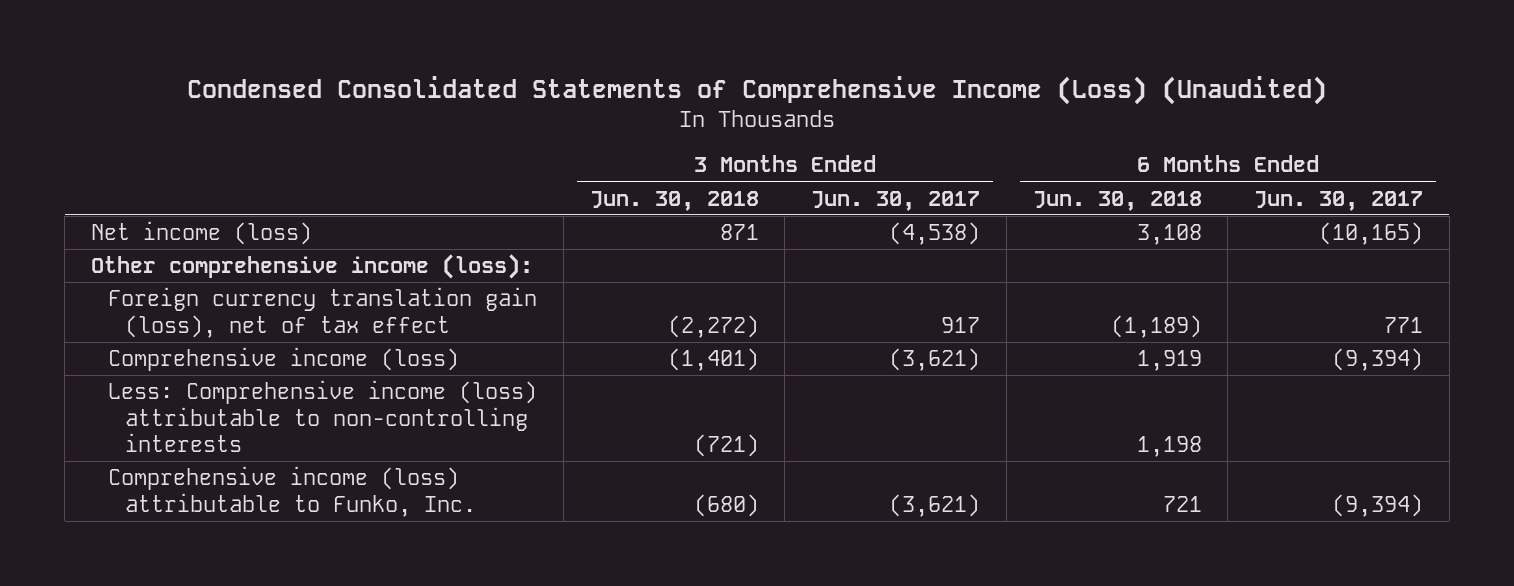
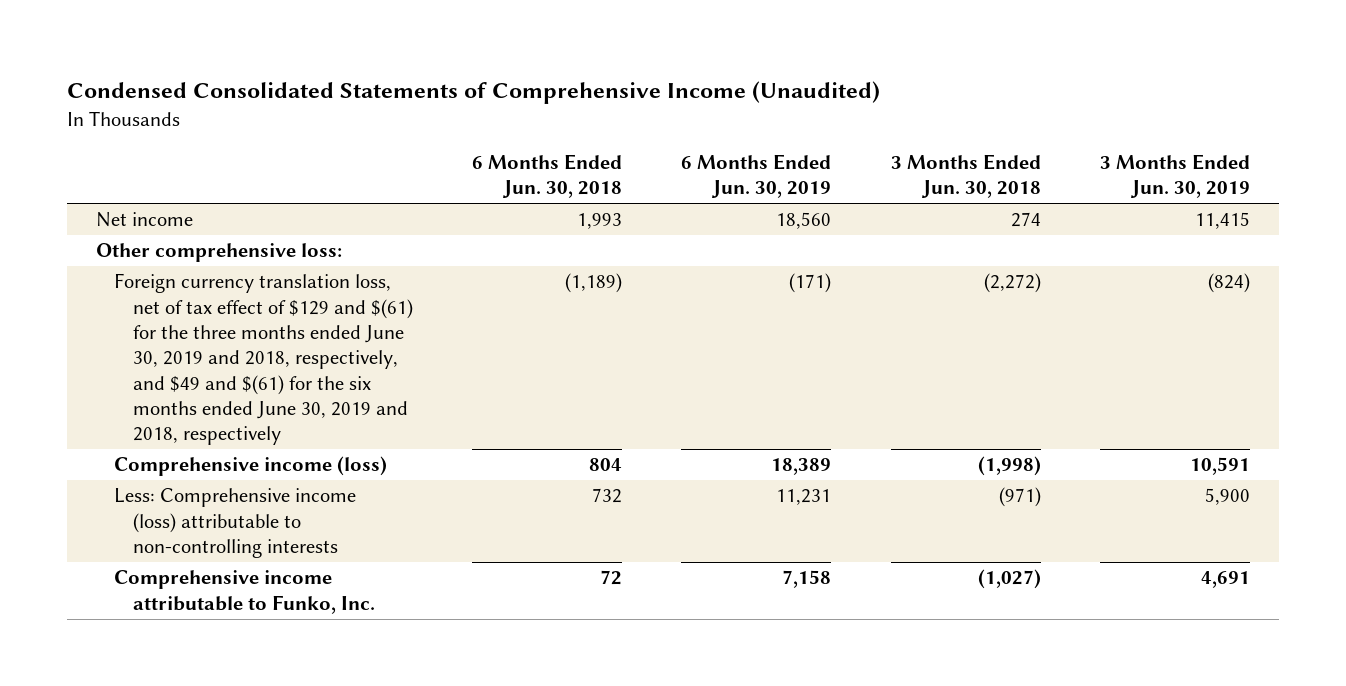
[187,76,1328,106] Condensed Consolidated Statements of Comprehensive Income (Loss) (Unaudited) -> [66,81,880,105] Condensed Consolidated Statements of Comprehensive Income (Unaudited)
[811,190,981,211] Jun. 30, 2017 -> none
[1254,190,1424,211] Jun. 30, 2017 -> none
none -> [681,154,832,199] 6 Months Ended Jun. 30, 2019
none -> [1099,154,1250,199] 3 Months Ended Jun. 30, 2019
[91,221,313,246] Net income (loss) -> [96,212,194,228] Net income
[719,224,759,241] 871 -> [1010,212,1041,228] 274
[1136,224,1202,246] 3,108 -> [576,213,622,230] 1,993
[91,254,534,280] Other comprehensive income (loss): -> [96,243,343,263] Other comprehensive loss:
[108,287,538,338] Foreign currency translation gain (loss), net of tax effect -> [114,273,413,446] Foreign currency translation loss, net of tax effect of $129 and $(61) for the three months ended June 30, 2019 and 2018, respectively, and $49 and $(61) for the six months ended June 30, 2019 and 2018, respectively
[667,348,759,372] (1,401) -> [977,456,1041,477] (1,998)
[1136,350,1202,372] 1,919 -> [588,458,622,472] 804
[693,434,759,458] (721) -> [998,487,1041,508] (971)
[1136,436,1202,458] 1,198 -> [591,488,622,504] 732
[108,466,477,517] Comprehensive income (loss) attributable to Funko, Inc. -> [114,570,375,614] Comprehensive income attributable to Funko, Inc.
[693,493,759,517] (680) -> [977,569,1041,590] (1,027)
[1162,495,1202,512] 721 -> [599,570,622,586] 72

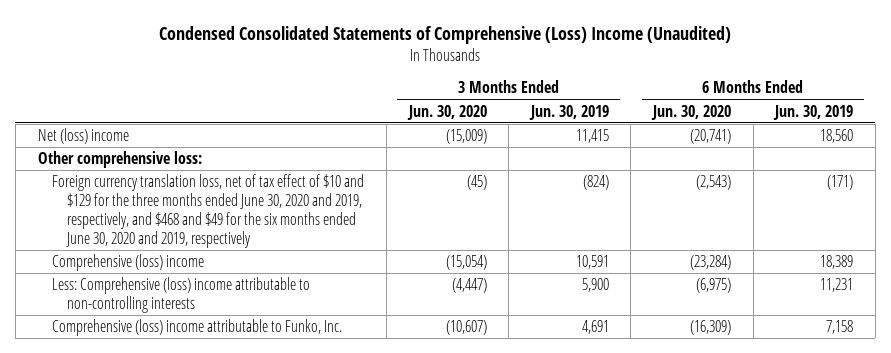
[66,81,880,105] Condensed Consolidated Statements of Comprehensive Income (Unaudited) -> [159,25,732,44] Condensed Consolidated Statements of Comprehensive (Loss) Income (Unaudited)
[471,154,622,199] 6 Months Ended Jun. 30, 2018 -> none
[890,154,1041,199] 3 Months Ended Jun. 30, 2018 -> none
none -> [406,104,487,120] Jun. 30, 2020
none -> [651,104,732,120] Jun. 30, 2020
[96,212,194,228] Net income -> [37,128,129,145] Net (loss) income
[114,273,413,446] Foreign currency translation loss, net of tax effect of $129 and $(61) for the three months ended June 30, 2019 and 2018, respectively, and $49 and $(61) for the six months ended June 30, 2019 and 2018, respectively -> [52,174,365,249] Foreign currency translation loss, net of tax effect of $10 and $129 for the three months ended June 30, 2020 and 2019, respectively, and $468 and $49 for the six months ended June 30, 2020 and 2019, respectively
[114,456,388,477] Comprehensive income (loss) -> [52,254,205,272] Comprehensive (loss) income
[114,488,357,558] Less: Comprehensive income (loss) attributable to non-controlling interests -> [52,277,311,314] Less: Comprehensive (loss) income attributable to non-controlling interests
[114,570,375,614] Comprehensive income attributable to Funko, Inc. -> [52,319,343,337] Comprehensive (loss) income attributable to Funko, Inc.

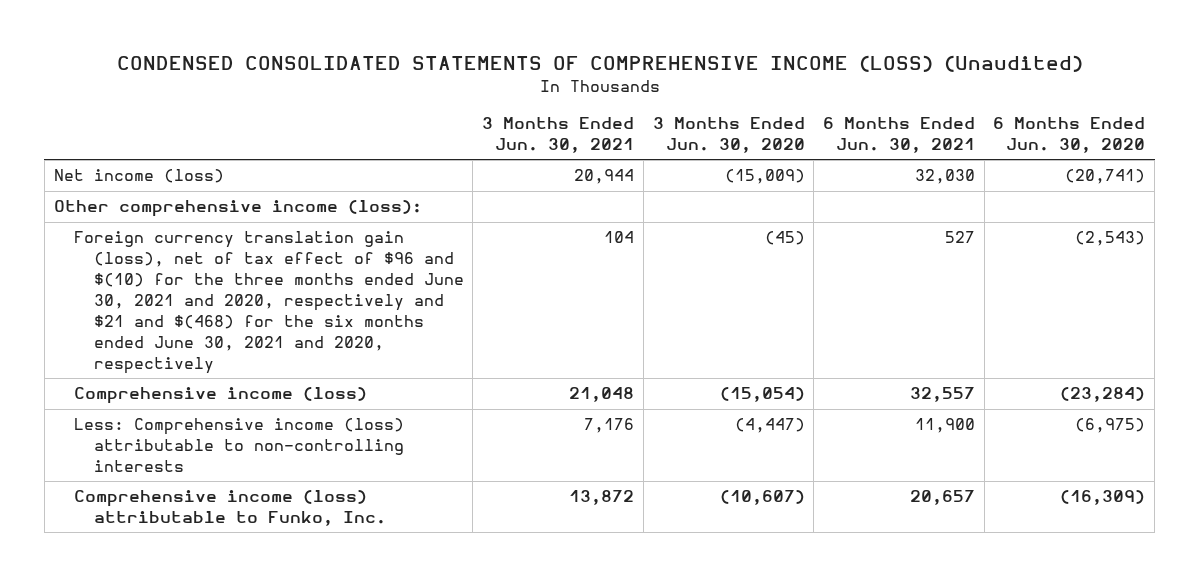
[159,25,732,44] Condensed Consolidated Statements of Comprehensive (Loss) Income (Unaudited) -> [116,54,1083,72] CONDENSED CONSOLIDATED STATEMENTS OF COMPREHENSIVE INCOME (LOSS) (Unaudited)
[528,104,609,120] Jun. 30, 2019 -> none
[773,104,854,120] Jun. 30, 2019 -> none
none -> [482,117,635,154] 3 Months Ended Jun. 30, 2021
none -> [823,117,976,154] 6 Months Ended Jun. 30, 2021
[37,128,129,145] Net (loss) income -> [53,169,224,184] Net income (loss)
[37,151,202,169] Other comprehensive loss: -> [53,200,422,218] Other comprehensive income (loss):
[52,174,365,249] Foreign currency translation loss, net of tax effect of $10 and $129 for the three months ended June 30, 2020 and 2019, respectively, and $468 and $49 for the six months ended June 30, 2020 and 2019, respectively -> [73,231,464,374] Foreign currency translation gain (loss), net of tax effect of $96 and $(10) for the three months ended June 30, 2021 and 2020, respectively and $21 and $(468) for the six months ended June 30, 2021 and 2020, respectively
[52,254,205,272] Comprehensive (loss) income -> [73,387,367,405] Comprehensive income (loss)
[52,277,311,314] Less: Comprehensive (loss) income attributable to non-controlling interests -> [73,418,404,473] Less: Comprehensive income (loss) attributable to non-controlling interests
[52,319,343,337] Comprehensive (loss) income attributable to Funko, Inc. -> [73,490,386,527] Comprehensive income (loss) attributable to Funko, Inc.

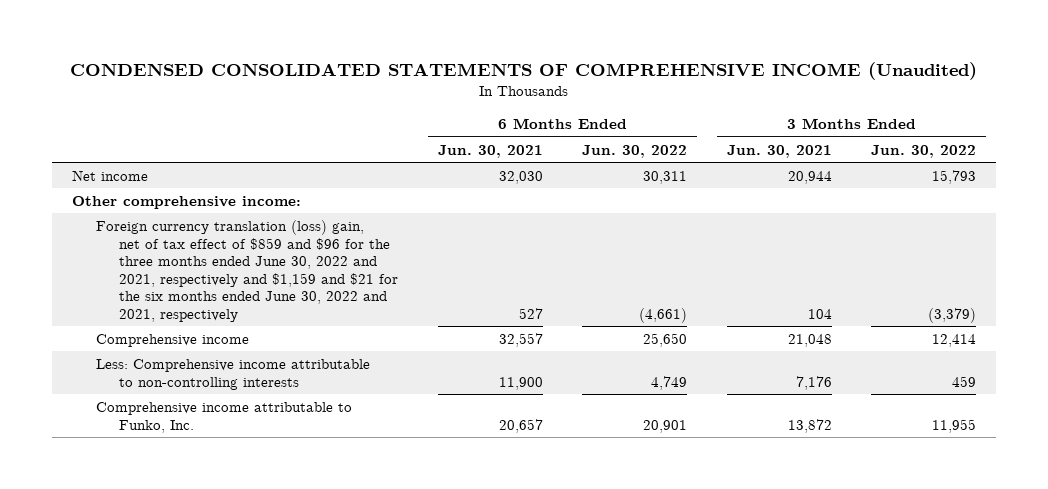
[116,54,1083,72] CONDENSED CONSOLIDATED STATEMENTS OF COMPREHENSIVE INCOME (LOSS) (Unaudited) -> [70,61,978,80] CONDENSED CONSOLIDATED STATEMENTS OF COMPREHENSIVE INCOME (Unaudited)
[652,117,805,154] 3 Months Ended Jun. 30, 2020 -> none
[993,117,1146,154] 6 Months Ended Jun. 30, 2020 -> none
none -> [582,144,688,158] Jun. 30, 2022
none -> [871,144,977,158] Jun. 30, 2022
[53,169,224,184] Net income (loss) -> [71,169,148,181] Net income
[53,200,422,218] Other comprehensive income (loss): -> [71,195,301,209] Other comprehensive income:
[73,231,464,374] Foreign currency translation gain (loss), net of tax effect of $96 and $(10) for the three months ended June 30, 2021 and 2020, respectively and $21 and $(468) for the six months ended June 30, 2021 and 2020, respectively -> [95,219,399,323] Foreign currency translation (loss) gain, net of tax effect of $859 and $96 for the three months ended June 30, 2022 and 2021, respectively and $1,159 and $21 for the six months ended June 30, 2022 and 2021, respectively
[73,387,367,405] Comprehensive income (loss) -> [95,333,249,347] Comprehensive income
[73,418,404,473] Less: Comprehensive income (loss) attributable to non-controlling interests -> [95,358,370,390] Less: Comprehensive income attributable to non-controlling interests
[73,490,386,527] Comprehensive income (loss) attributable to Funko, Inc. -> [95,401,352,433] Comprehensive income attributable to Funko, Inc.

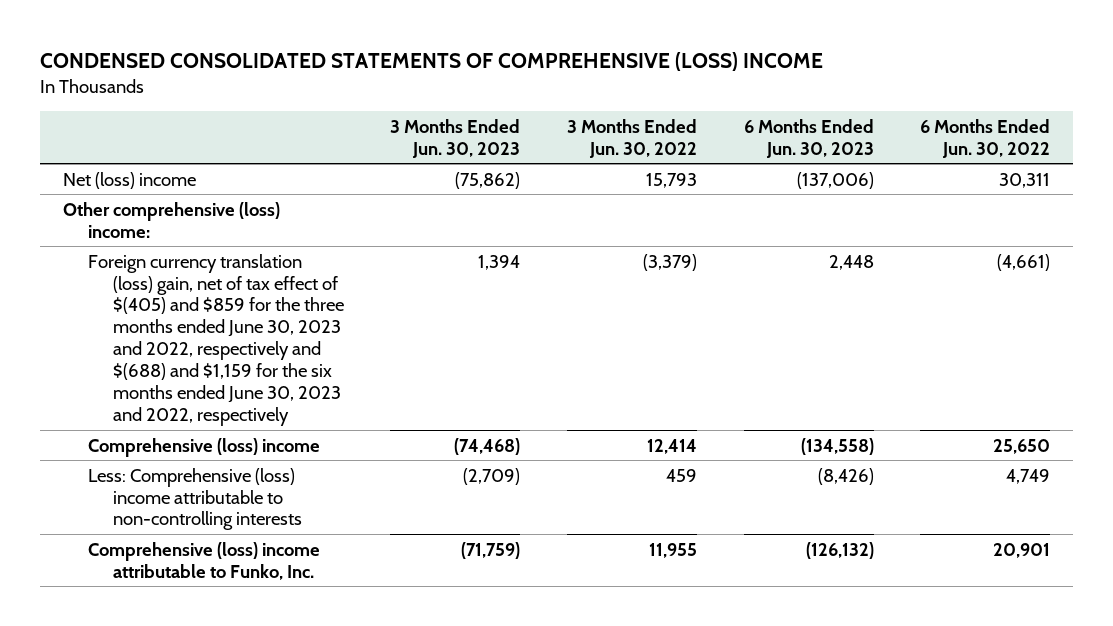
[70,61,978,80] CONDENSED CONSOLIDATED STATEMENTS OF COMPREHENSIVE INCOME (Unaudited) -> [39,52,823,72] CONDENSED CONSOLIDATED STATEMENTS OF COMPREHENSIVE (LOSS) INCOME
[437,144,543,158] Jun. 30, 2021 -> none
[726,144,832,158] Jun. 30, 2021 -> none
none -> [390,118,521,158] 3 Months Ended Jun. 30, 2023
none -> [743,118,874,158] 6 Months Ended Jun. 30, 2023
[71,169,148,181] Net income -> [63,171,197,189] Net (loss) income
[71,195,301,209] Other comprehensive income: -> [63,201,281,238] Other comprehensive (loss) income:
[95,219,399,323] Foreign currency translation (loss) gain, net of tax effect of $859 and $96 for the three months ended June 30, 2022 and 2021, respectively and $1,159 and $21 for the six months ended June 30, 2022 and 2021, respectively -> [88,253,344,427] Foreign currency translation (loss) gain, net of tax effect of $(405) and $859 for the three months ended June 30, 2023 and 2022, respectively and $(688) and $1,159 for the six months ended June 30, 2023 and 2022, respectively
[95,333,249,347] Comprehensive income -> [88,437,321,457] Comprehensive (loss) income
[95,358,370,390] Less: Comprehensive income attributable to non-controlling interests -> [88,467,302,531] Less: Comprehensive (loss) income attributable to non-controlling interests
[95,401,352,433] Comprehensive income attributable to Funko, Inc. -> [88,541,321,580] Comprehensive (loss) income attributable to Funko, Inc.

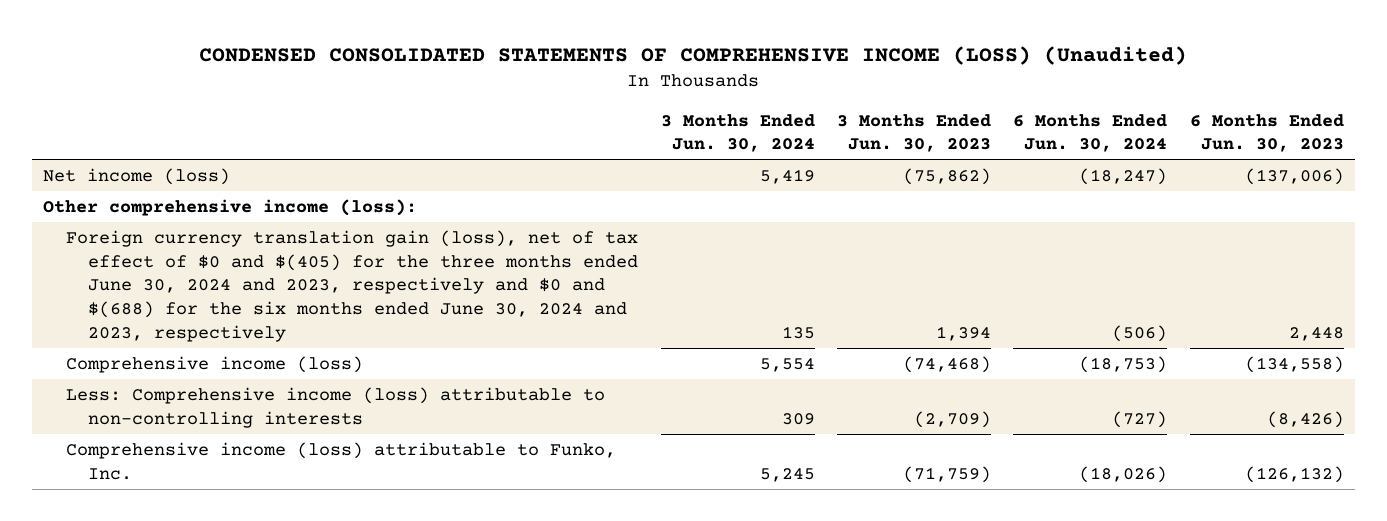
[39,52,823,72] CONDENSED CONSOLIDATED STATEMENTS OF COMPREHENSIVE (LOSS) INCOME -> [199,45,1188,65] CONDENSED CONSOLIDATED STATEMENTS OF COMPREHENSIVE INCOME (LOSS) (Unaudited)
[567,118,698,158] 3 Months Ended Jun. 30, 2022 -> none
[920,118,1051,158] 6 Months Ended Jun. 30, 2022 -> none
none -> [660,113,815,153] 3 Months Ended Jun. 30, 2024
none -> [1013,113,1168,153] 6 Months Ended Jun. 30, 2024
[63,171,197,189] Net (loss) income -> [43,168,231,186] Net income (loss)
[63,201,281,238] Other comprehensive (loss) income: -> [43,199,418,217] Other comprehensive income (loss):
[88,253,344,427] Foreign currency translation (loss) gain, net of tax effect of $(405) and $859 for the three months ended June 30, 2023 and 2022, respectively and $(688) and $1,159 for the six months ended June 30, 2023 and 2022, respectively -> [65,230,639,342] Foreign currency translation gain (loss), net of tax effect of $0 and $(405) for the three months ended June 30, 2024 and 2023, respectively and $0 and $(688) for the six months ended June 30, 2024 and 2023, respectively
[88,437,321,457] Comprehensive (loss) income -> [65,356,363,374] Comprehensive income (loss)
[88,467,302,531] Less: Comprehensive (loss) income attributable to non-controlling interests -> [65,387,605,428] Less: Comprehensive income (loss) attributable to non-controlling interests
[88,541,321,580] Comprehensive (loss) income attributable to Funko, Inc. -> [65,442,616,480] Comprehensive income (loss) attributable to Funko, Inc.

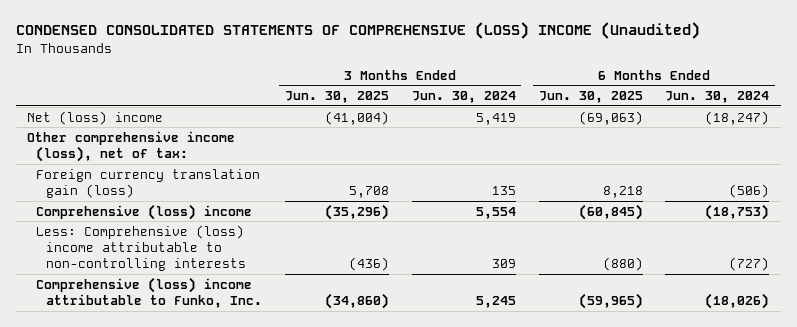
[199,45,1188,65] CONDENSED CONSOLIDATED STATEMENTS OF COMPREHENSIVE INCOME (LOSS) (Unaudited) -> [15,22,700,40] CONDENSED CONSOLIDATED STATEMENTS OF COMPREHENSIVE (LOSS) INCOME (Unaudited)
[836,113,991,153] 3 Months Ended Jun. 30, 2023 -> none
[1189,113,1344,153] 6 Months Ended Jun. 30, 2023 -> none
none -> [284,91,389,104] Jun. 30, 2025
none -> [538,91,643,104] Jun. 30, 2025
[43,168,231,186] Net income (loss) -> [27,110,164,125] Net (loss) income
[43,199,418,217] Other comprehensive income (loss): -> [27,130,236,163] Other comprehensive income (loss), net of tax:
[65,230,639,342] Foreign currency translation gain (loss), net of tax effect of $0 and $(405) for the three months ended June 30, 2024 and 2023, respectively and $0 and $(688) for the six months ended June 30, 2024 and 2023, respectively -> [36,168,261,199] Foreign currency translation gain (loss)
[65,356,363,374] Comprehensive income (loss) -> [36,203,253,220] Comprehensive (loss) income
[65,387,605,428] Less: Comprehensive income (loss) attributable to non-controlling interests -> [36,224,246,272] Less: Comprehensive (loss) income attributable to non-controlling interests
[65,442,616,480] Comprehensive income (loss) attributable to Funko, Inc. -> [36,276,262,309] Comprehensive (loss) income attributable to Funko, Inc.

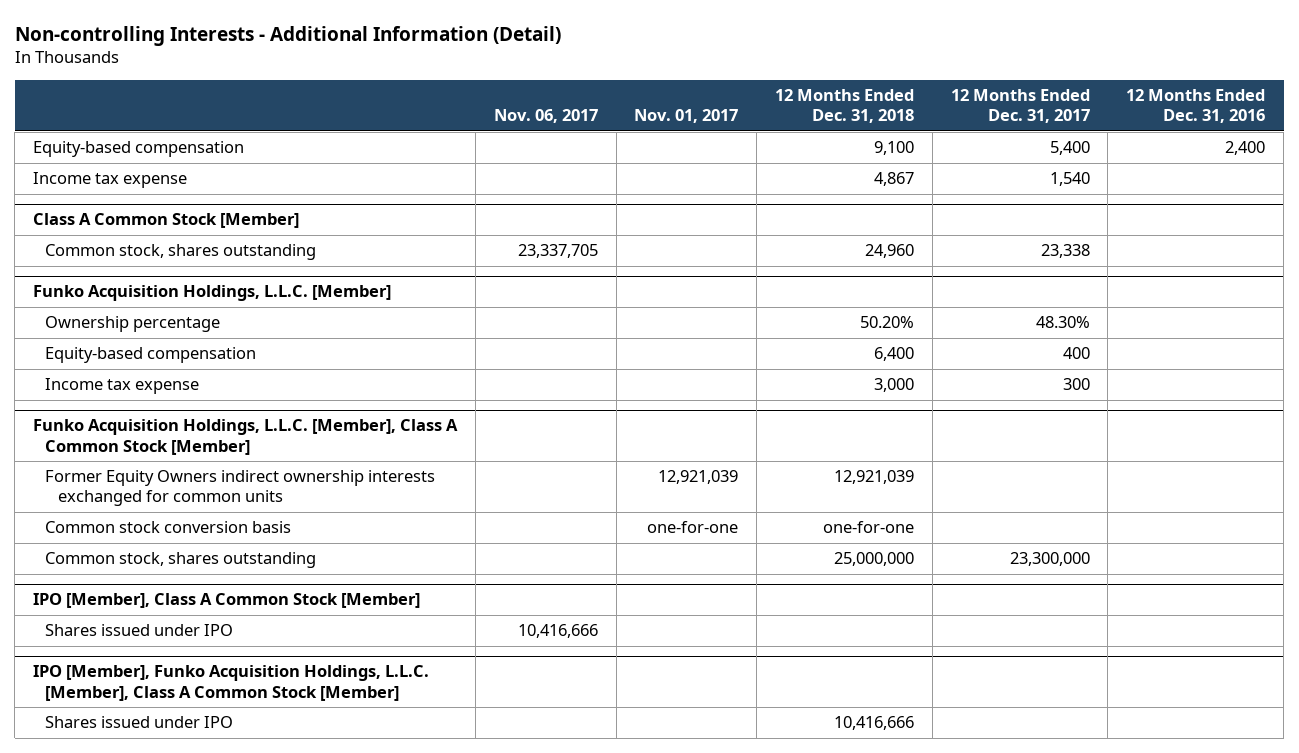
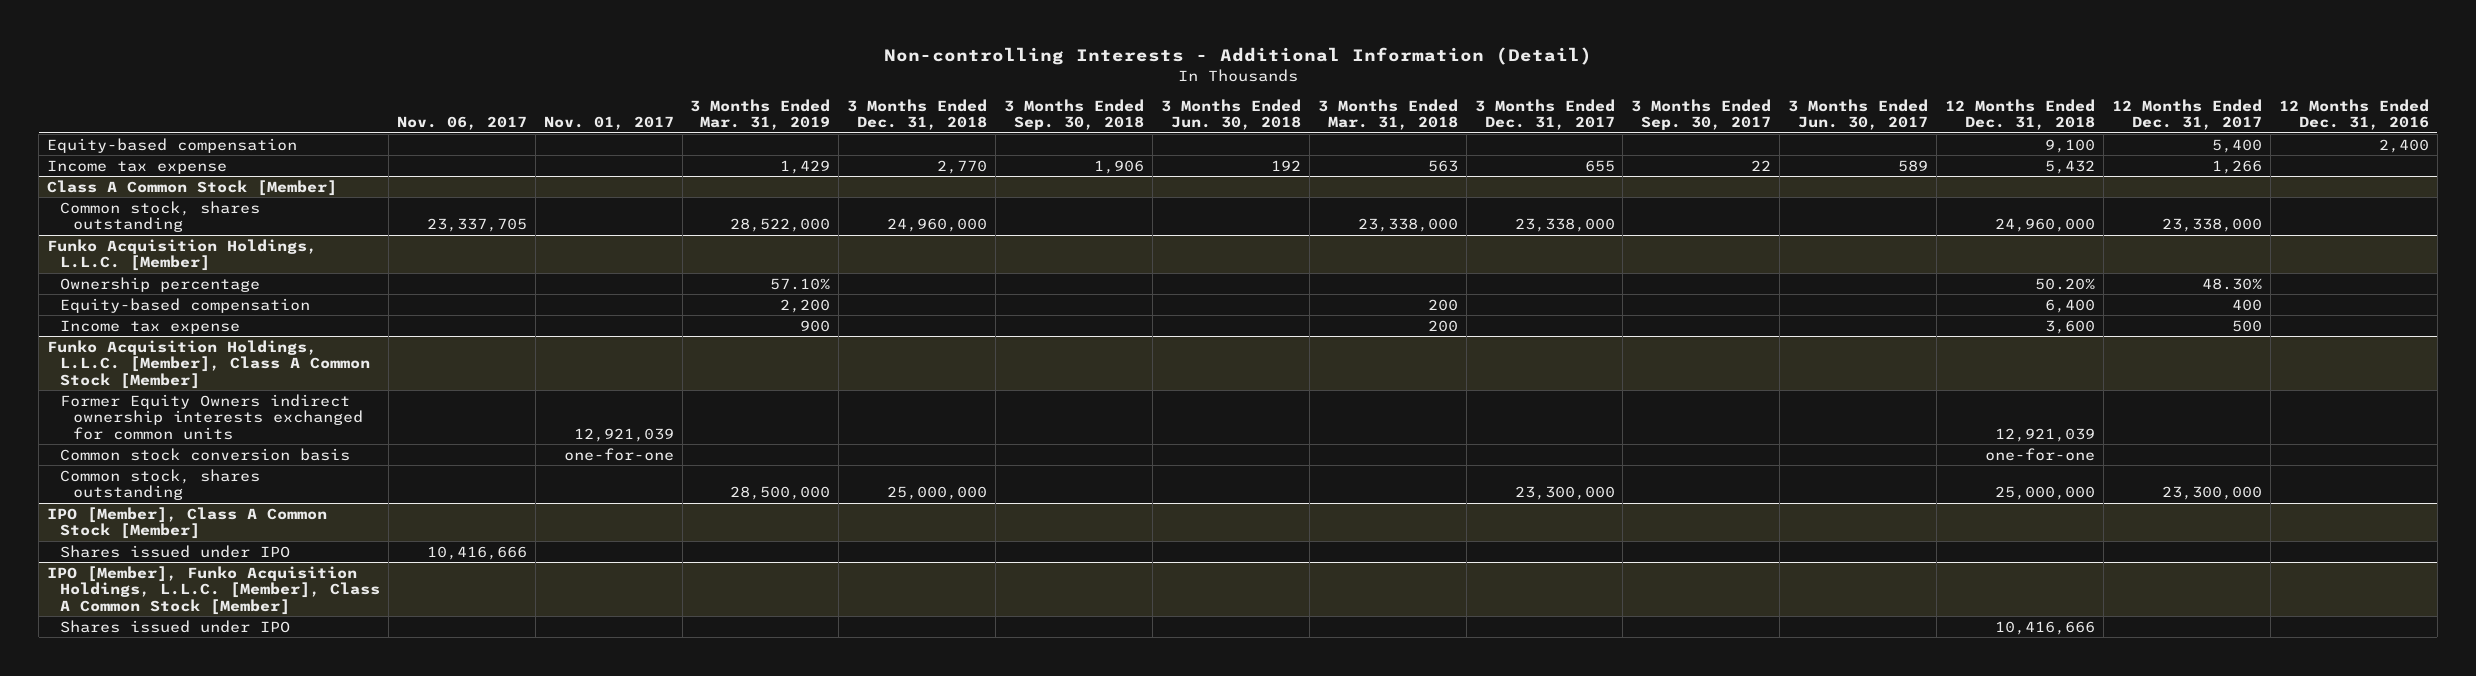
none -> [690,98,831,131] 3 Months Ended Mar. 31, 2019
none -> [847,98,988,131] 3 Months Ended Dec. 31, 2018
none -> [1004,98,1145,131] 3 Months Ended Sep. 30, 2018
none -> [1160,98,1301,131] 3 Months Ended Jun. 30, 2018
none -> [1317,98,1458,131] 3 Months Ended Mar. 31, 2018
none -> [1474,98,1615,131] 3 Months Ended Dec. 31, 2017
none -> [1631,98,1772,131] 3 Months Ended Sep. 30, 2017
none -> [1788,98,1929,131] 3 Months Ended Jun. 30, 2017
[874,172,915,187] 4,867 -> [2044,159,2095,174] 5,432
[1049,172,1090,187] 1,540 -> [2211,159,2262,174] 1,266
[865,244,915,259] 24,960 -> [1994,218,2095,233] 24,960,000
[1040,244,1090,259] 23,338 -> [2161,218,2262,233] 23,338,000
[874,378,915,393] 3,000 -> [2044,319,2095,334] 3,600
[1062,378,1090,391] 300 -> [2231,319,2262,332] 500

